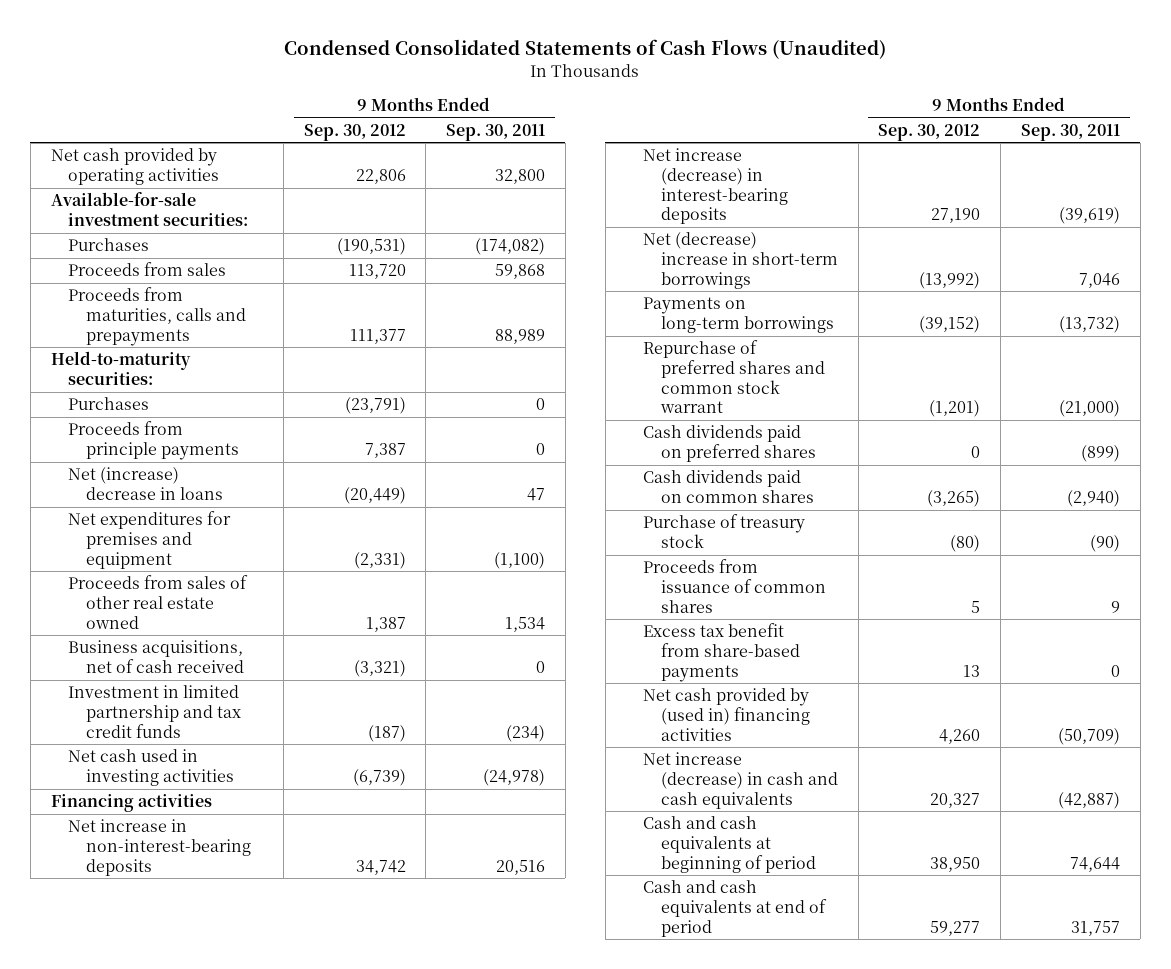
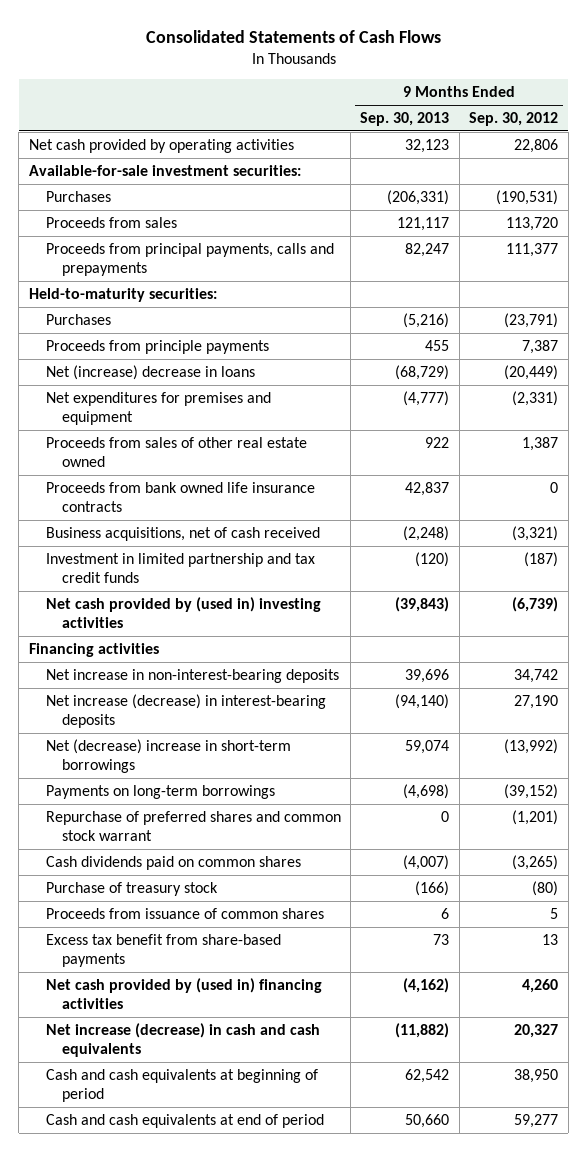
[284,39,887,60] Condensed Consolidated Statements of Cash Flows (Unaudited) -> [145,29,441,43] Consolidated Statements of Cash Flows
[446,123,546,141] Sep. 30, 2011 -> none
none -> [360,111,450,126] Sep. 30, 2013
[68,287,247,346] Proceeds from maturities, calls and prepayments -> [45,242,334,276] Proceeds from principal payments, calls and prepayments
none -> [45,481,315,512] Proceeds from bank owned life insurance contracts
[68,749,235,786] Net cash used in investing activities -> [45,596,321,628] Net cash provided by (used in) investing activities
[643,425,816,462] Cash dividends paid on preferred shares -> none

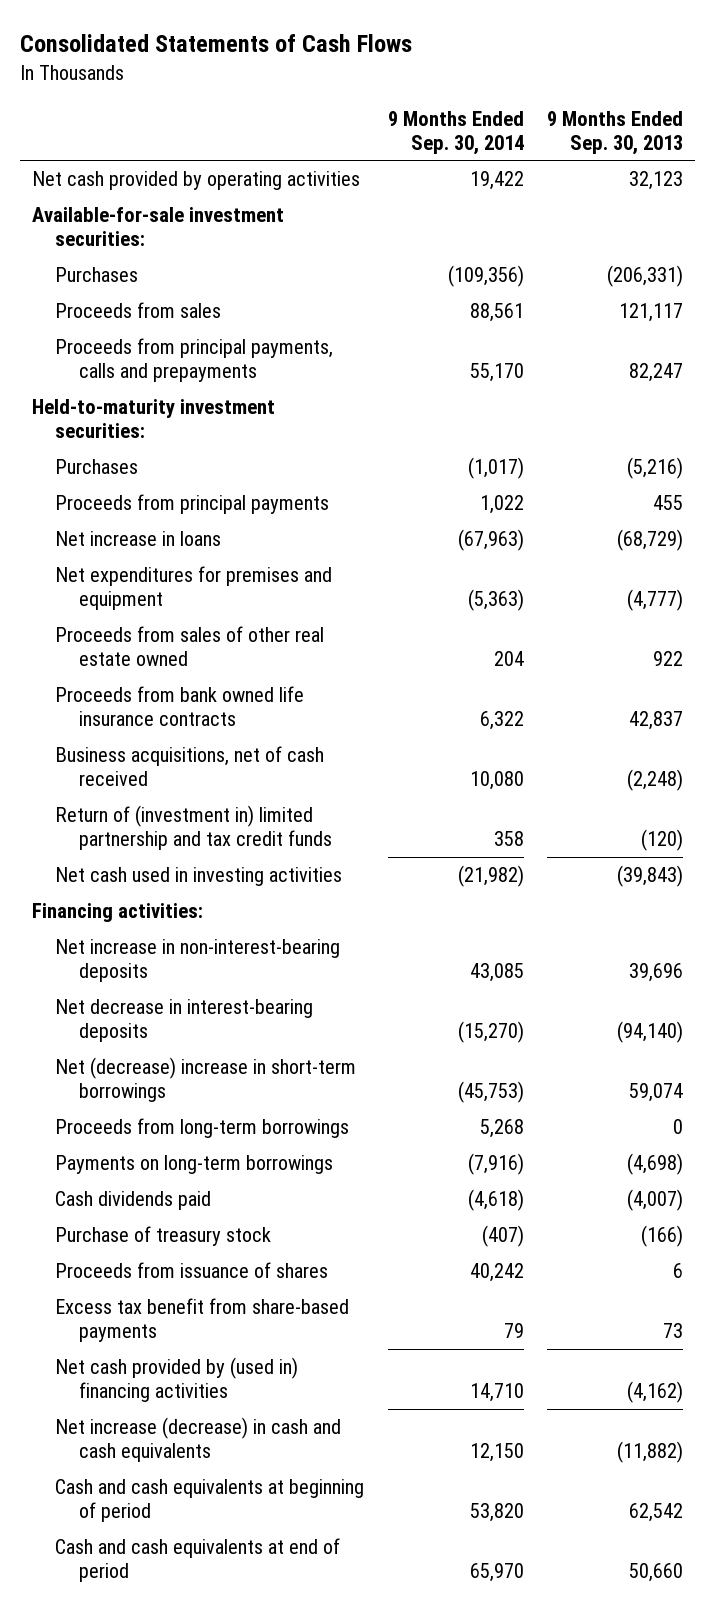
[469,111,559,126] Sep. 30, 2012 -> none
none -> [387,110,524,155] 9 Months Ended Sep. 30, 2014
[28,287,217,302] Held-to-maturity securities: -> [31,399,275,439] Held-to-maturity investment securities:
[45,339,269,354] Proceeds from principle payments -> [55,494,330,515] Proceeds from principal payments
[45,364,255,380] Net (increase) decrease in loans -> [55,531,222,547] Net increase in loans
[45,552,315,583] Investment in limited partnership and tax credit funds -> [55,805,333,851] Return of (investment in) limited partnership and tax credit funds
[45,596,321,628] Net cash provided by (used in) investing activities -> [55,867,343,887] Net cash used in investing activities
[28,642,159,657] Financing activities -> [31,903,203,923] Financing activities:
[45,693,326,728] Net increase (decrease) in interest-bearing deposits -> [55,999,314,1043] Net decrease in interest-bearing deposits
none -> [55,1118,350,1139] Proceeds from long-term borrowings
[45,810,341,841] Repurchase of preferred shares and common stock warrant -> none
[45,855,301,870] Cash dividends paid on common shares -> [55,1191,212,1211] Cash dividends paid
[45,907,324,919] Proceeds from issuance of common shares -> [55,1262,329,1279] Proceeds from issuance of shares

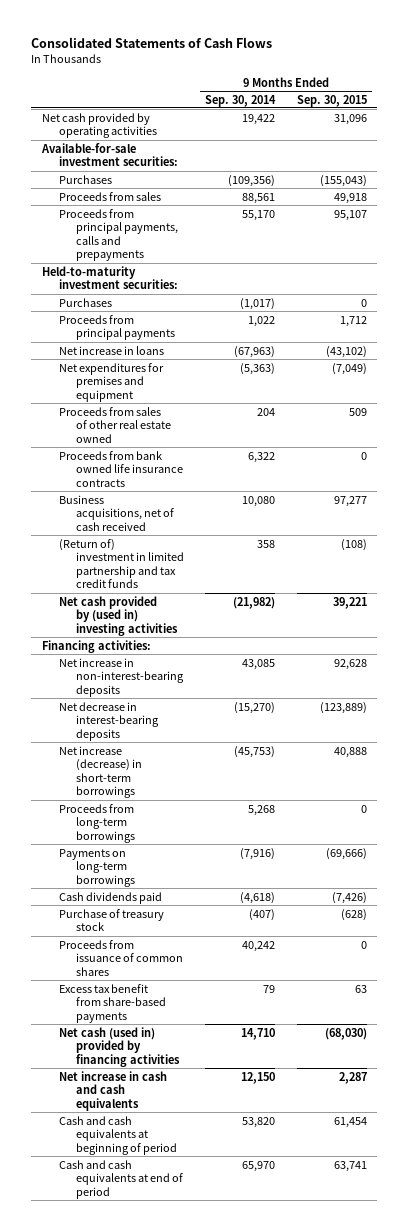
[547,110,684,155] 9 Months Ended Sep. 30, 2013 -> none
none -> [296,94,367,107] Sep. 30, 2015
[55,805,333,851] Return of (investment in) limited partnership and tax credit funds -> [58,538,184,589] (Return of) investment in limited partnership and tax credit funds
[55,867,343,887] Net cash used in investing activities -> [58,595,178,636] Net cash provided by (used in) investing activities
[55,1057,357,1103] Net (decrease) increase in short-term borrowings -> [58,745,142,799] Net increase (decrease) in short-term borrowings
[55,1262,329,1279] Proceeds from issuance of shares -> [58,939,183,976] Proceeds from issuance of common shares
[55,1357,299,1403] Net cash provided by (used in) financing activities -> [58,1026,180,1067] Net cash (used in) provided by financing activities
[55,1417,342,1463] Net increase (decrease) in cash and cash equivalents -> [58,1070,167,1111] Net increase in cash and cash equivalents

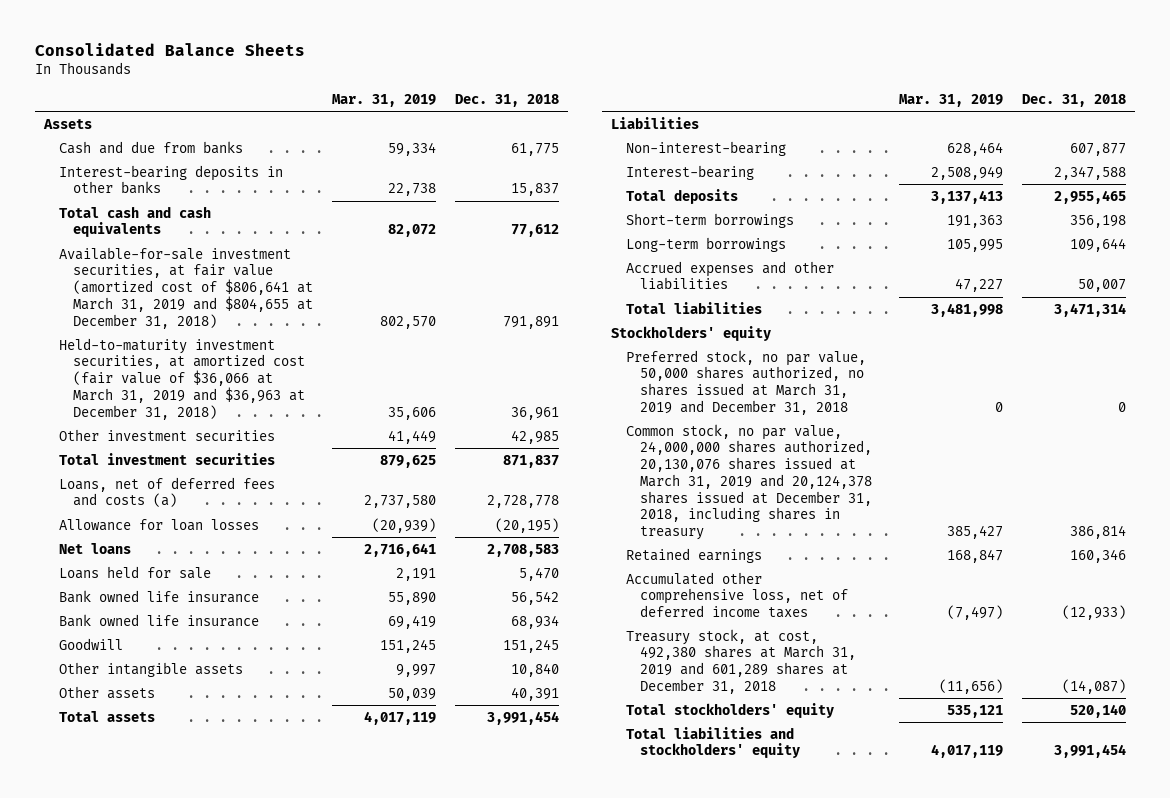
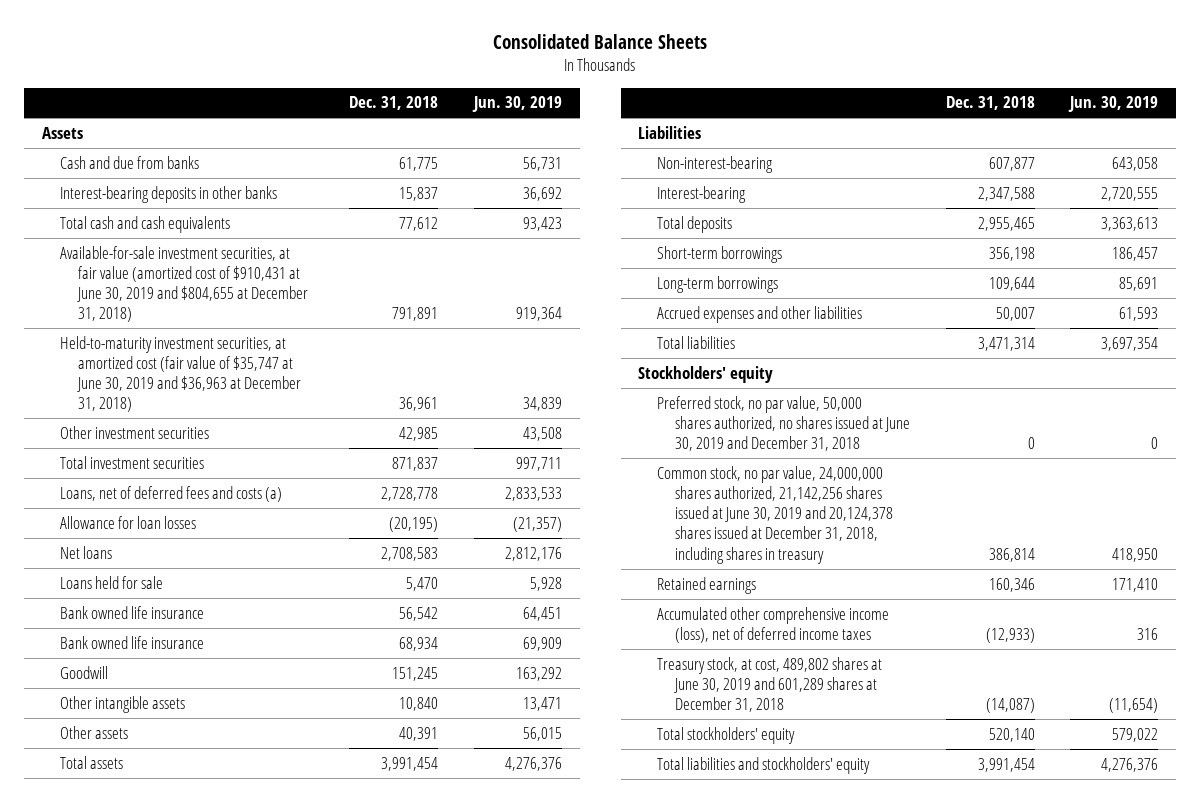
[332,93,437,107] Mar. 31, 2019 -> none
none -> [471,96,562,113] Jun. 30, 2019
[58,246,314,329] Available-for-sale investment securities, at fair value (amortized cost of $806,641 at March 31, 2019 and $804,655 at December 31, 2018) -> [60,245,309,323] Available-for-sale investment securities, at fair value (amortized cost of $910,431 at June 30, 2019 and $804,655 at December 31, 2018)
[58,337,306,420] Held-to-maturity investment securities, at amortized cost (fair value of $36,066 at March 31, 2019 and $36,963 at December 31, 2018) -> [60,335,302,413] Held-to-maturity investment securities, at amortized cost (fair value of $35,747 at June 30, 2019 and $36,963 at December 31, 2018)
[625,349,866,415] Preferred stock, no par value, 50,000 shares authorized, no shares issued at March 31, 2019 and December 31, 2018 -> [656,395,910,452] Preferred stock, no par value, 50,000 shares authorized, no shares issued at June 30, 2019 and December 31, 2018
[625,423,873,540] Common stock, no par value, 24,000,000 shares authorized, 20,130,076 shares issued at March 31, 2019 and 20,124,378 shares issued at December 31, 2018, including shares in treasury -> [656,465,893,564] Common stock, no par value, 24,000,000 shares authorized, 21,142,256 shares issued at June 30, 2019 and 20,124,378 shares issued at December 31, 2018, including shares in treasury
[625,571,849,619] Accumulated other comprehensive loss, net of deferred income taxes -> [656,606,889,643] Accumulated other comprehensive income (loss), net of deferred income taxes
[625,628,857,694] Treasury stock, at cost, 492,380 shares at March 31, 2019 and 601,289 shares at December 31, 2018 -> [656,656,882,713] Treasury stock, at cost, 489,802 shares at June 30, 2019 and 601,289 shares at December 31, 2018

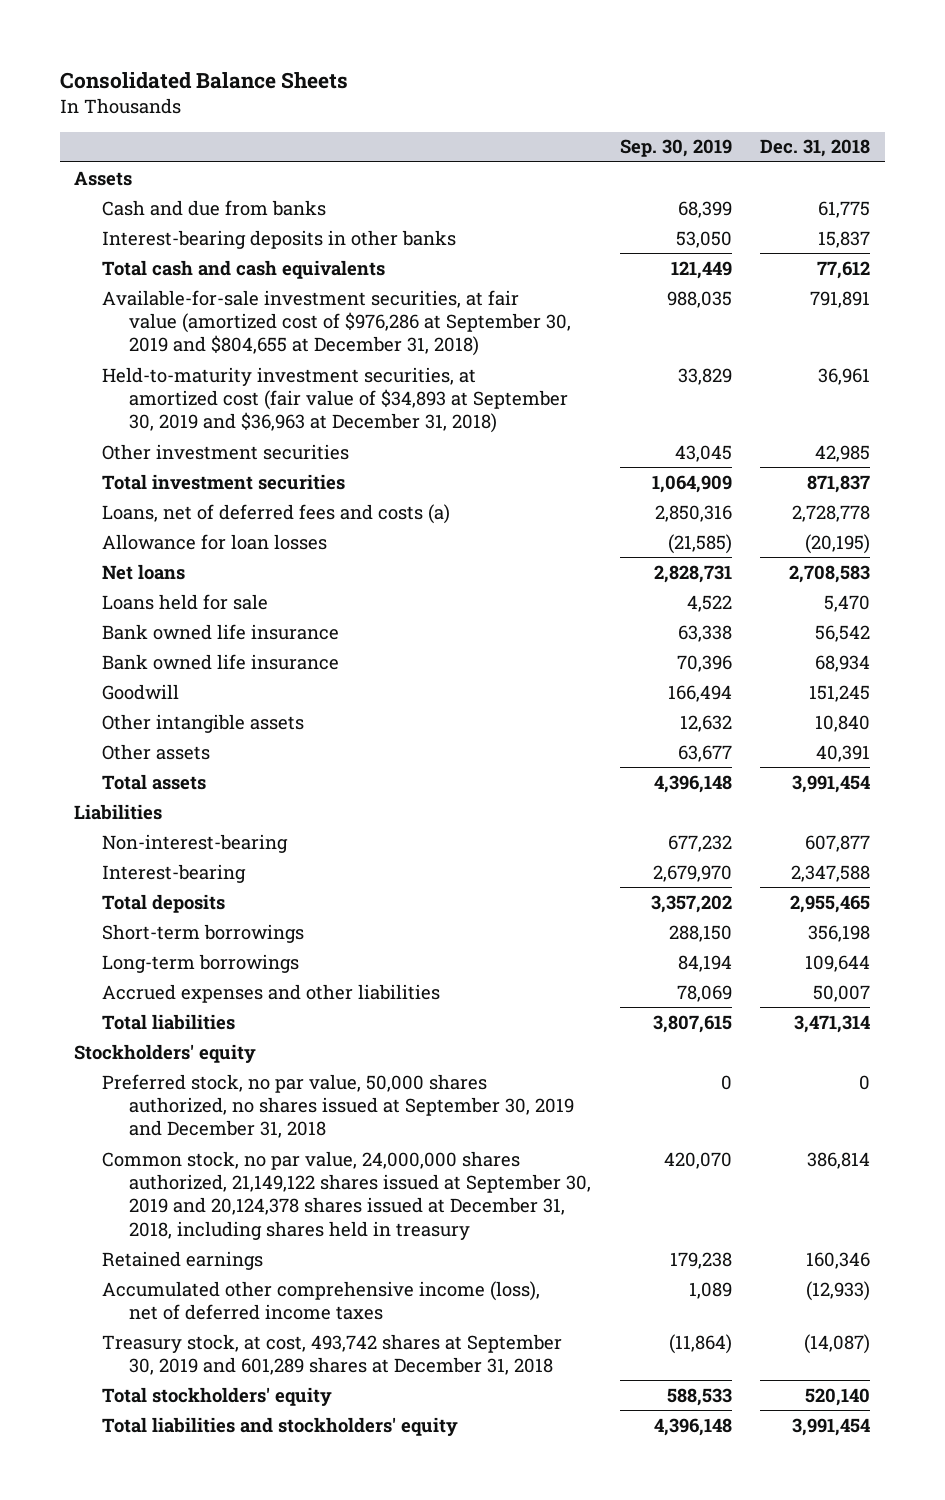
[471,96,562,113] Jun. 30, 2019 -> none
none -> [619,139,732,158] Sep. 30, 2019
[60,245,309,323] Available-for-sale investment securities, at fair value (amortized cost of $910,431 at June 30, 2019 and $804,655 at December 31, 2018) -> [101,289,571,357] Available-for-sale investment securities, at fair value (amortized cost of $976,286 at September 30, 2019 and $804,655 at December 31, 2018)
[60,335,302,413] Held-to-maturity investment securities, at amortized cost (fair value of $35,747 at June 30, 2019 and $36,963 at December 31, 2018) -> [101,366,568,434] Held-to-maturity investment securities, at amortized cost (fair value of $34,893 at September 30, 2019 and $36,963 at December 31, 2018)
[656,395,910,452] Preferred stock, no par value, 50,000 shares authorized, no shares issued at June 30, 2019 and December 31, 2018 -> [101,1073,574,1139] Preferred stock, no par value, 50,000 shares authorized, no shares issued at September 30, 2019 and December 31, 2018
[656,465,893,564] Common stock, no par value, 24,000,000 shares authorized, 21,142,256 shares issued at June 30, 2019 and 20,124,378 shares issued at December 31, 2018, including shares in treasury -> [101,1150,591,1240] Common stock, no par value, 24,000,000 shares authorized, 21,149,122 shares issued at September 30, 2019 and 20,124,378 shares issued at December 31, 2018, including shares held in treasury
[656,656,882,713] Treasury stock, at cost, 489,802 shares at June 30, 2019 and 601,289 shares at December 31, 2018 -> [101,1333,562,1376] Treasury stock, at cost, 493,742 shares at September 30, 2019 and 601,289 shares at December 31, 2018

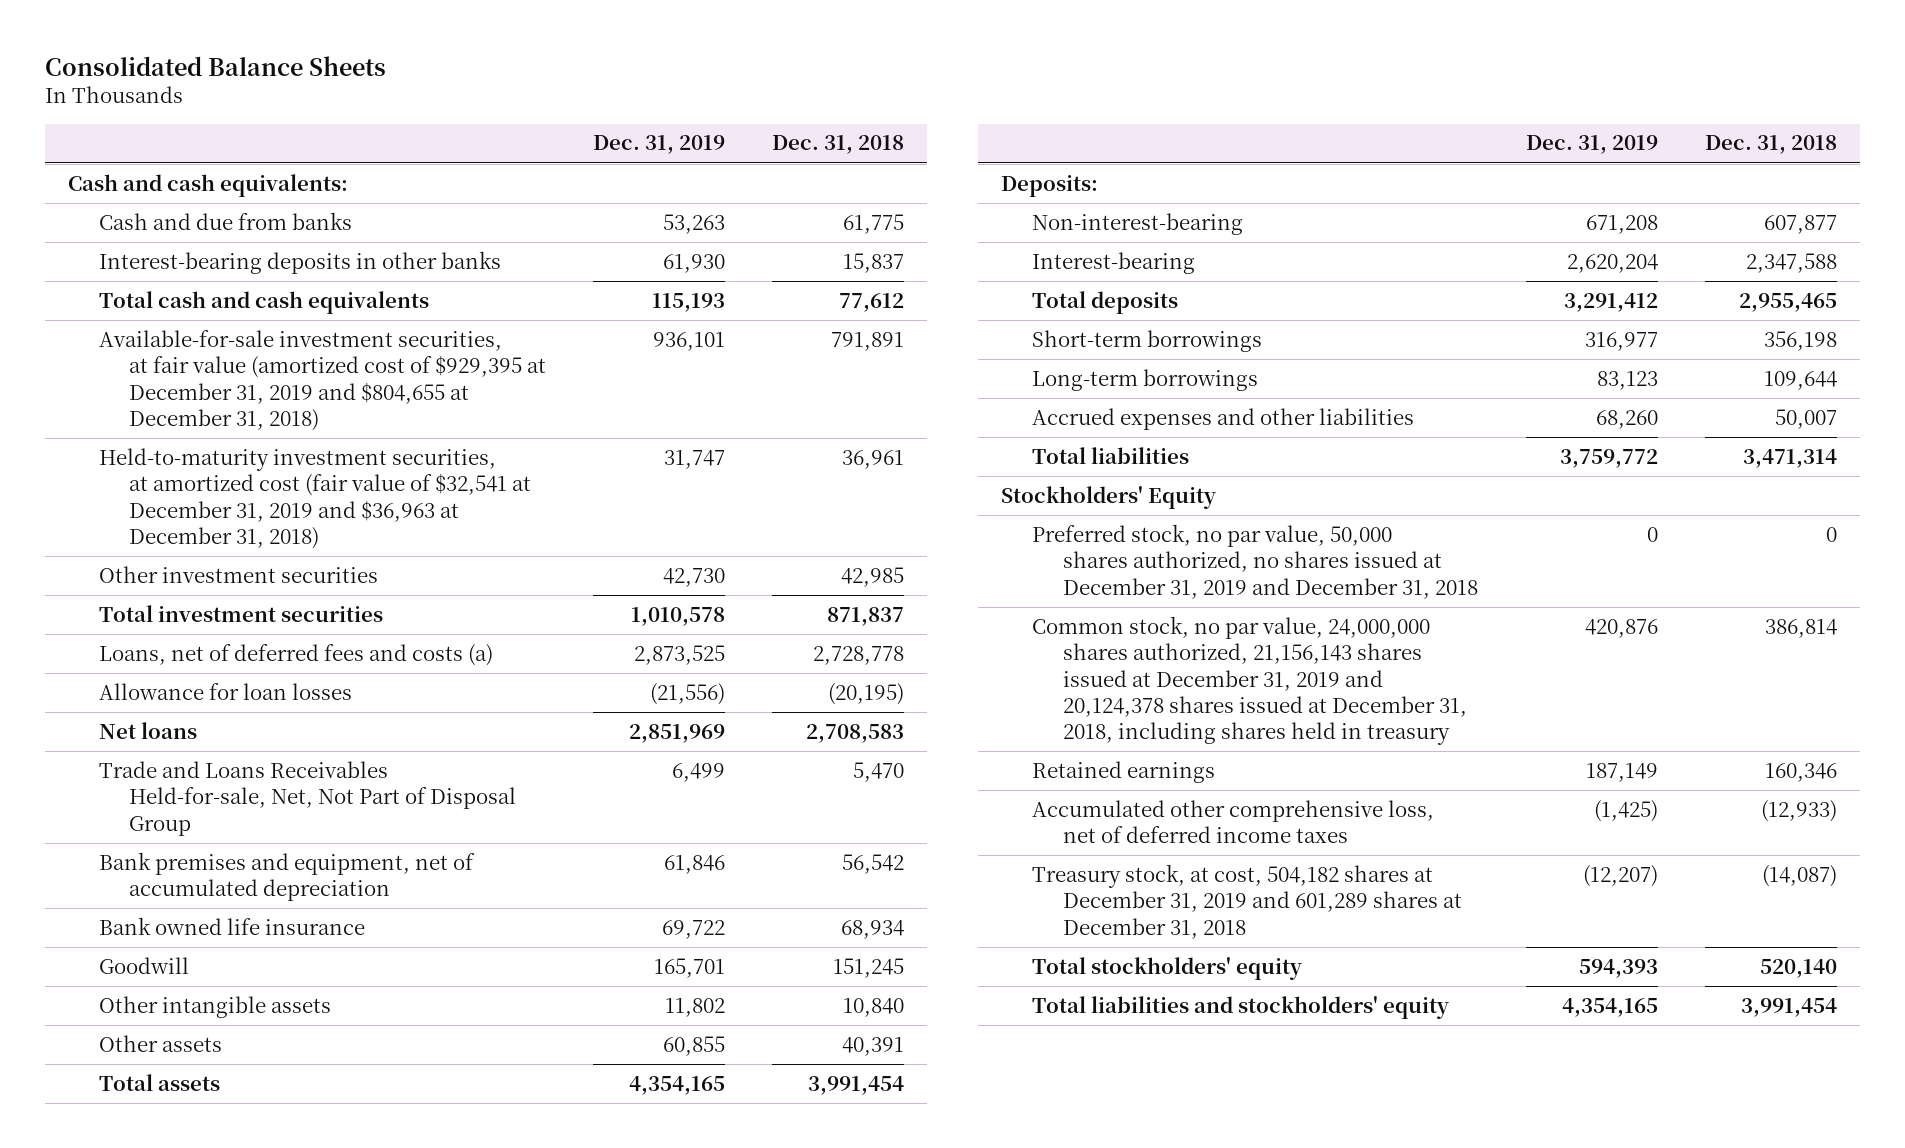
[619,139,732,158] Sep. 30, 2019 -> none
none -> [593,135,726,155] Dec. 31, 2019
[74,170,133,186] Assets -> none
none -> [67,173,348,197] Cash and cash equivalents:
[101,289,571,357] Available-for-sale investment securities, at fair value (amortized cost of $976,286 at September 30, 2019 and $804,655 at December 31, 2018) -> [98,329,547,431] Available-for-sale investment securities, at fair value (amortized cost of $929,395 at December 31, 2019 and $804,655 at December 31, 2018)
[101,366,568,434] Held-to-maturity investment securities, at amortized cost (fair value of $34,893 at September 30, 2019 and $36,963 at December 31, 2018) -> [98,447,532,549] Held-to-maturity investment securities, at amortized cost (fair value of $32,541 at December 31, 2019 and $36,963 at December 31, 2018)
[101,593,268,610] Loans held for sale -> [98,760,517,836] Trade and Loans Receivables Held-for-sale, Net, Not Part of Disposal Group
[101,623,339,640] Bank owned life insurance -> [98,851,475,902] Bank premises and equipment, net of accumulated depreciation
[74,803,163,820] Liabilities -> none
none -> [1000,174,1098,197] Deposits:
[74,1043,257,1063] Stockholders' equity -> [1000,485,1216,509] Stockholders' Equity
[101,1073,574,1139] Preferred stock, no par value, 50,000 shares authorized, no shares issued at September 30, 2019 and December 31, 2018 -> [1031,523,1478,599] Preferred stock, no par value, 50,000 shares authorized, no shares issued at December 31, 2019 and December 31, 2018
[101,1150,591,1240] Common stock, no par value, 24,000,000 shares authorized, 21,149,122 shares issued at September 30, 2019 and 20,124,378 shares issued at December 31, 2018, including shares held in treasury -> [1031,615,1467,746] Common stock, no par value, 24,000,000 shares authorized, 21,156,143 shares issued at December 31, 2019 and 20,124,378 shares issued at December 31, 2018, including shares held in treasury
[101,1280,540,1321] Accumulated other comprehensive income (loss), net of deferred income taxes -> [1031,799,1434,844] Accumulated other comprehensive loss, net of deferred income taxes
[101,1333,562,1376] Treasury stock, at cost, 493,742 shares at September 30, 2019 and 601,289 shares at December 31, 2018 -> [1031,863,1462,939] Treasury stock, at cost, 504,182 shares at December 31, 2019 and 601,289 shares at December 31, 2018

